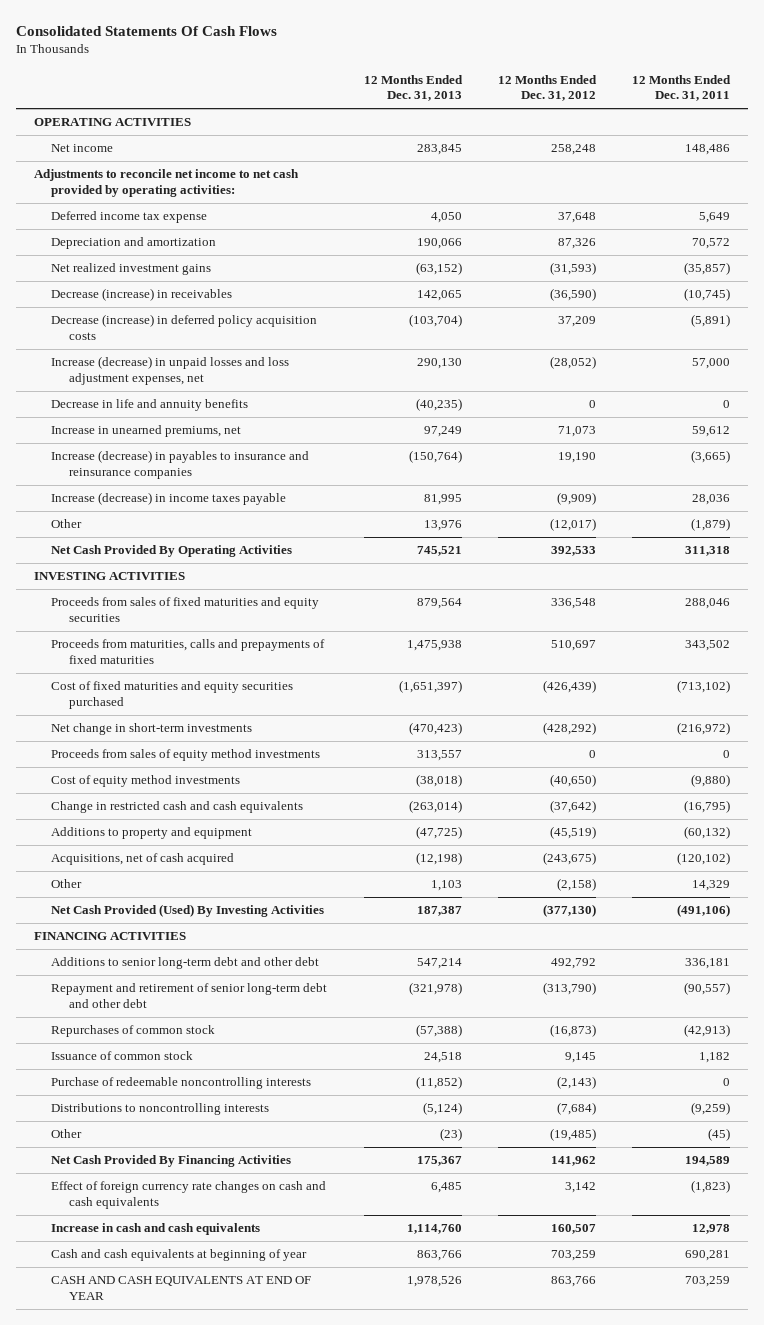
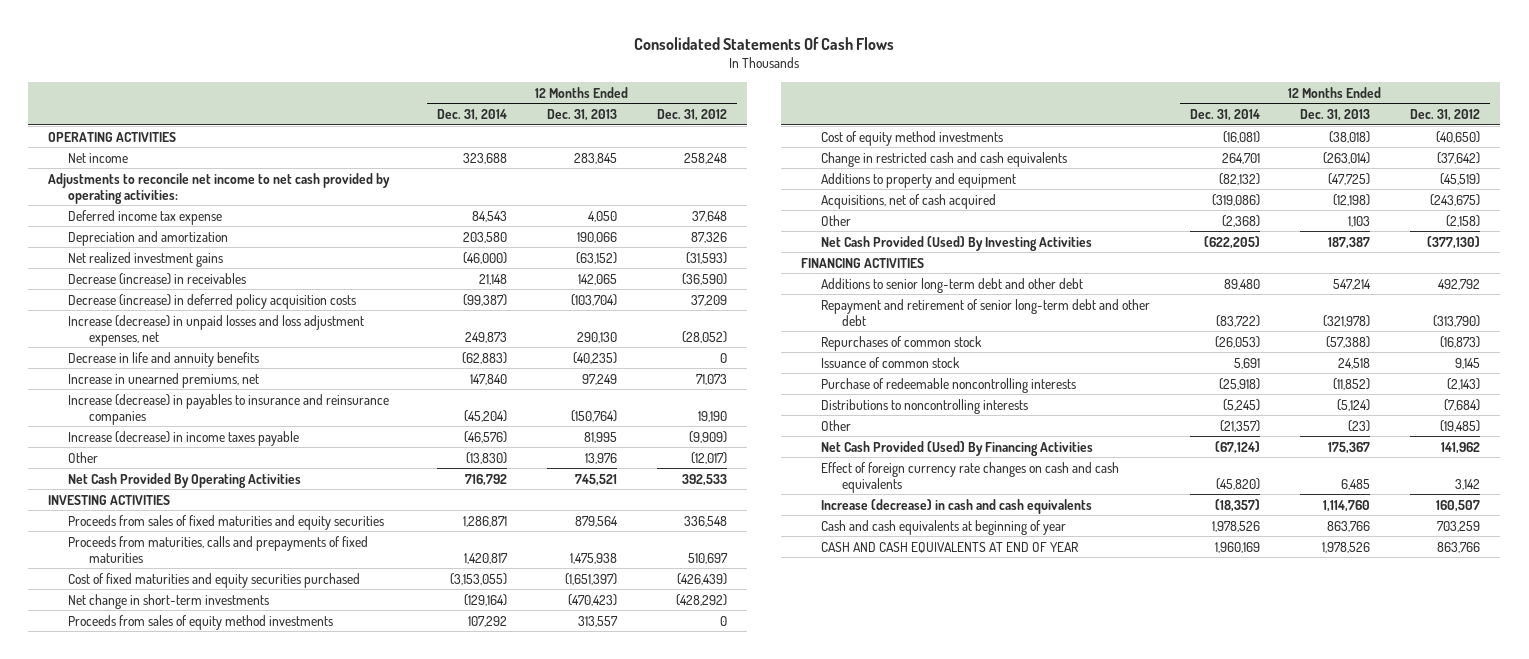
[631,74,731,102] 12 Months Ended Dec. 31, 2011 -> none
none -> [437,108,508,121] Dec. 31, 2014
[51,1155,292,1168] Net Cash Provided By Financing Activities -> [821,440,1094,456] Net Cash Provided (Used) By Financing Activities
[51,1223,261,1236] Increase in cash and cash equivalents -> [821,498,1093,514] Increase (decrease) in cash and cash equivalents

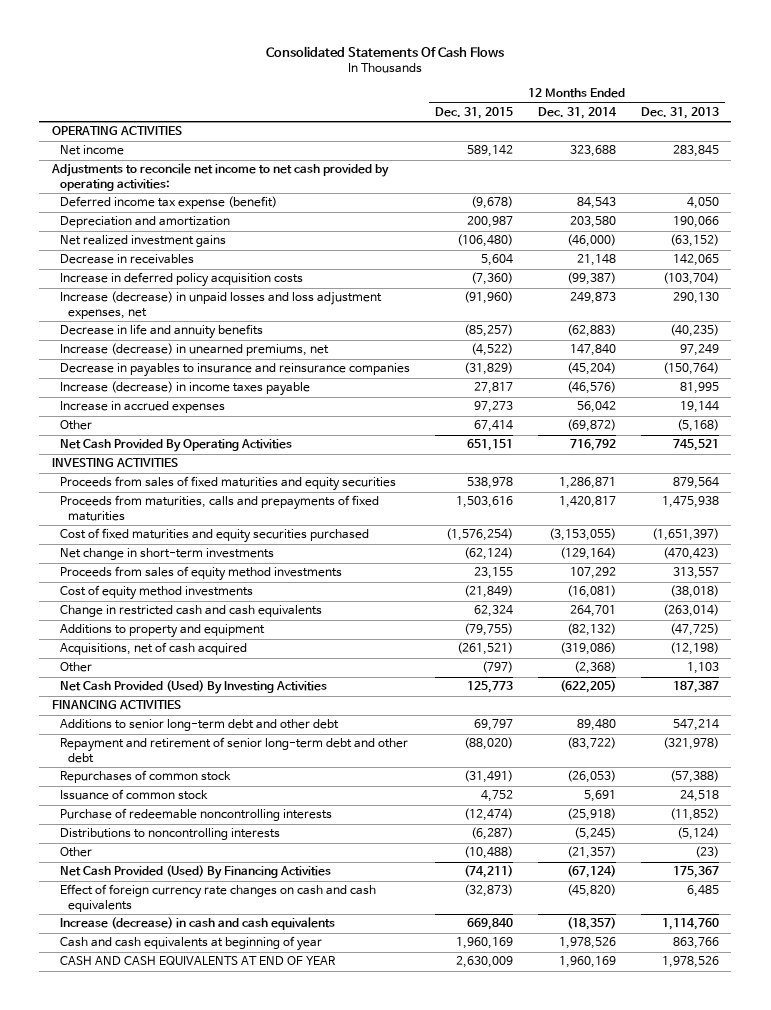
[657,108,728,121] Dec. 31, 2012 -> none
none -> [434,106,513,119] Dec. 31, 2015
[68,209,223,225] Deferred income tax expense -> [59,196,277,210] Deferred income tax expense (benefit)
[68,272,247,285] Decrease (increase) in receivables -> [59,254,194,265] Decrease in receivables
[68,293,357,309] Decrease (increase) in deferred policy acquisition costs -> [59,272,303,288] Increase in deferred policy acquisition costs
[68,372,260,388] Increase in unearned premiums, net -> [59,343,329,357] Increase (decrease) in unearned premiums, net
[68,393,390,425] Increase (decrease) in payables to insurance and reinsurance companies -> [59,363,410,378] Decrease in payables to insurance and reinsurance companies
none -> [59,401,225,414] Increase in accrued expenses
[466,451,508,464] (13,830) -> [566,419,616,433] (69,872)
[585,452,618,464] 13,976 -> [676,419,719,433] (5,168)

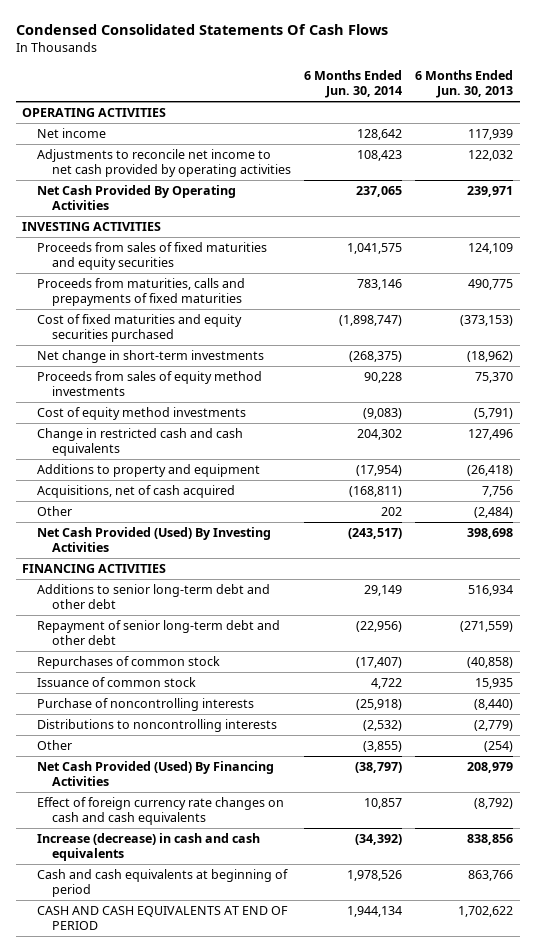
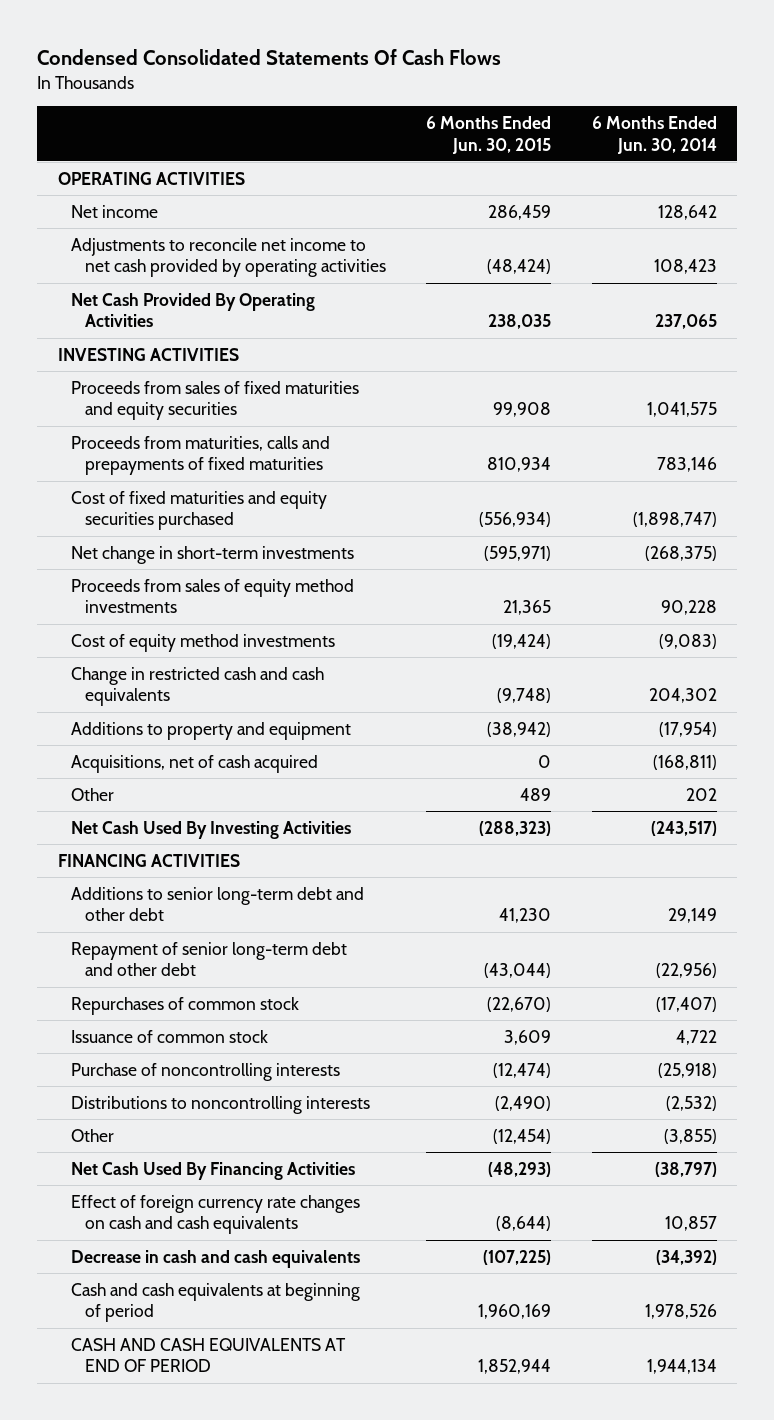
[415,69,514,99] 6 Months Ended Jun. 30, 2013 -> none
none -> [426,115,552,154] 6 Months Ended Jun. 30, 2015
[37,527,272,553] Net Cash Provided (Used) By Investing Activities -> [71,820,352,839] Net Cash Used By Investing Activities
[37,761,275,787] Net Cash Provided (Used) By Financing Activities -> [71,1161,356,1180] Net Cash Used By Financing Activities
[37,833,261,862] Increase (decrease) in cash and cash equivalents -> [71,1249,361,1268] Decrease in cash and cash equivalents

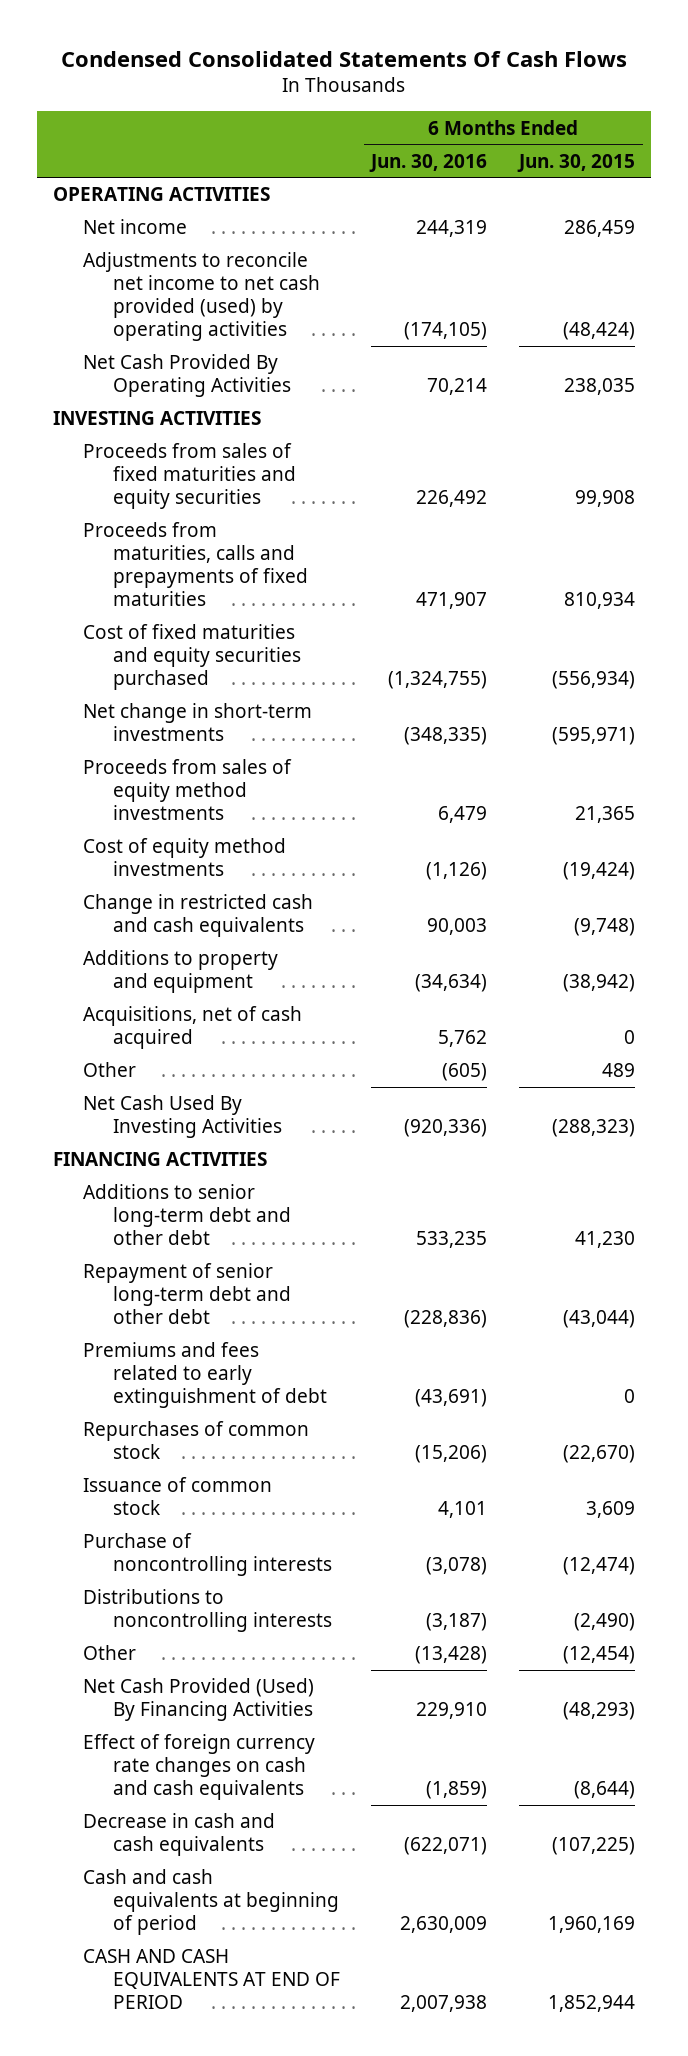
[591,115,717,154] 6 Months Ended Jun. 30, 2014 -> none
none -> [369,153,488,172] Jun. 30, 2016
[71,237,386,278] Adjustments to reconcile net income to net cash provided by operating activities -> [82,252,321,341] Adjustments to reconcile net income to net cash provided (used) by operating activities
none -> [82,1342,328,1409] Premiums and fees related to early extinguishment of debt
[71,1161,356,1180] Net Cash Used By Financing Activities -> [82,1678,314,1722] Net Cash Provided (Used) By Financing Activities

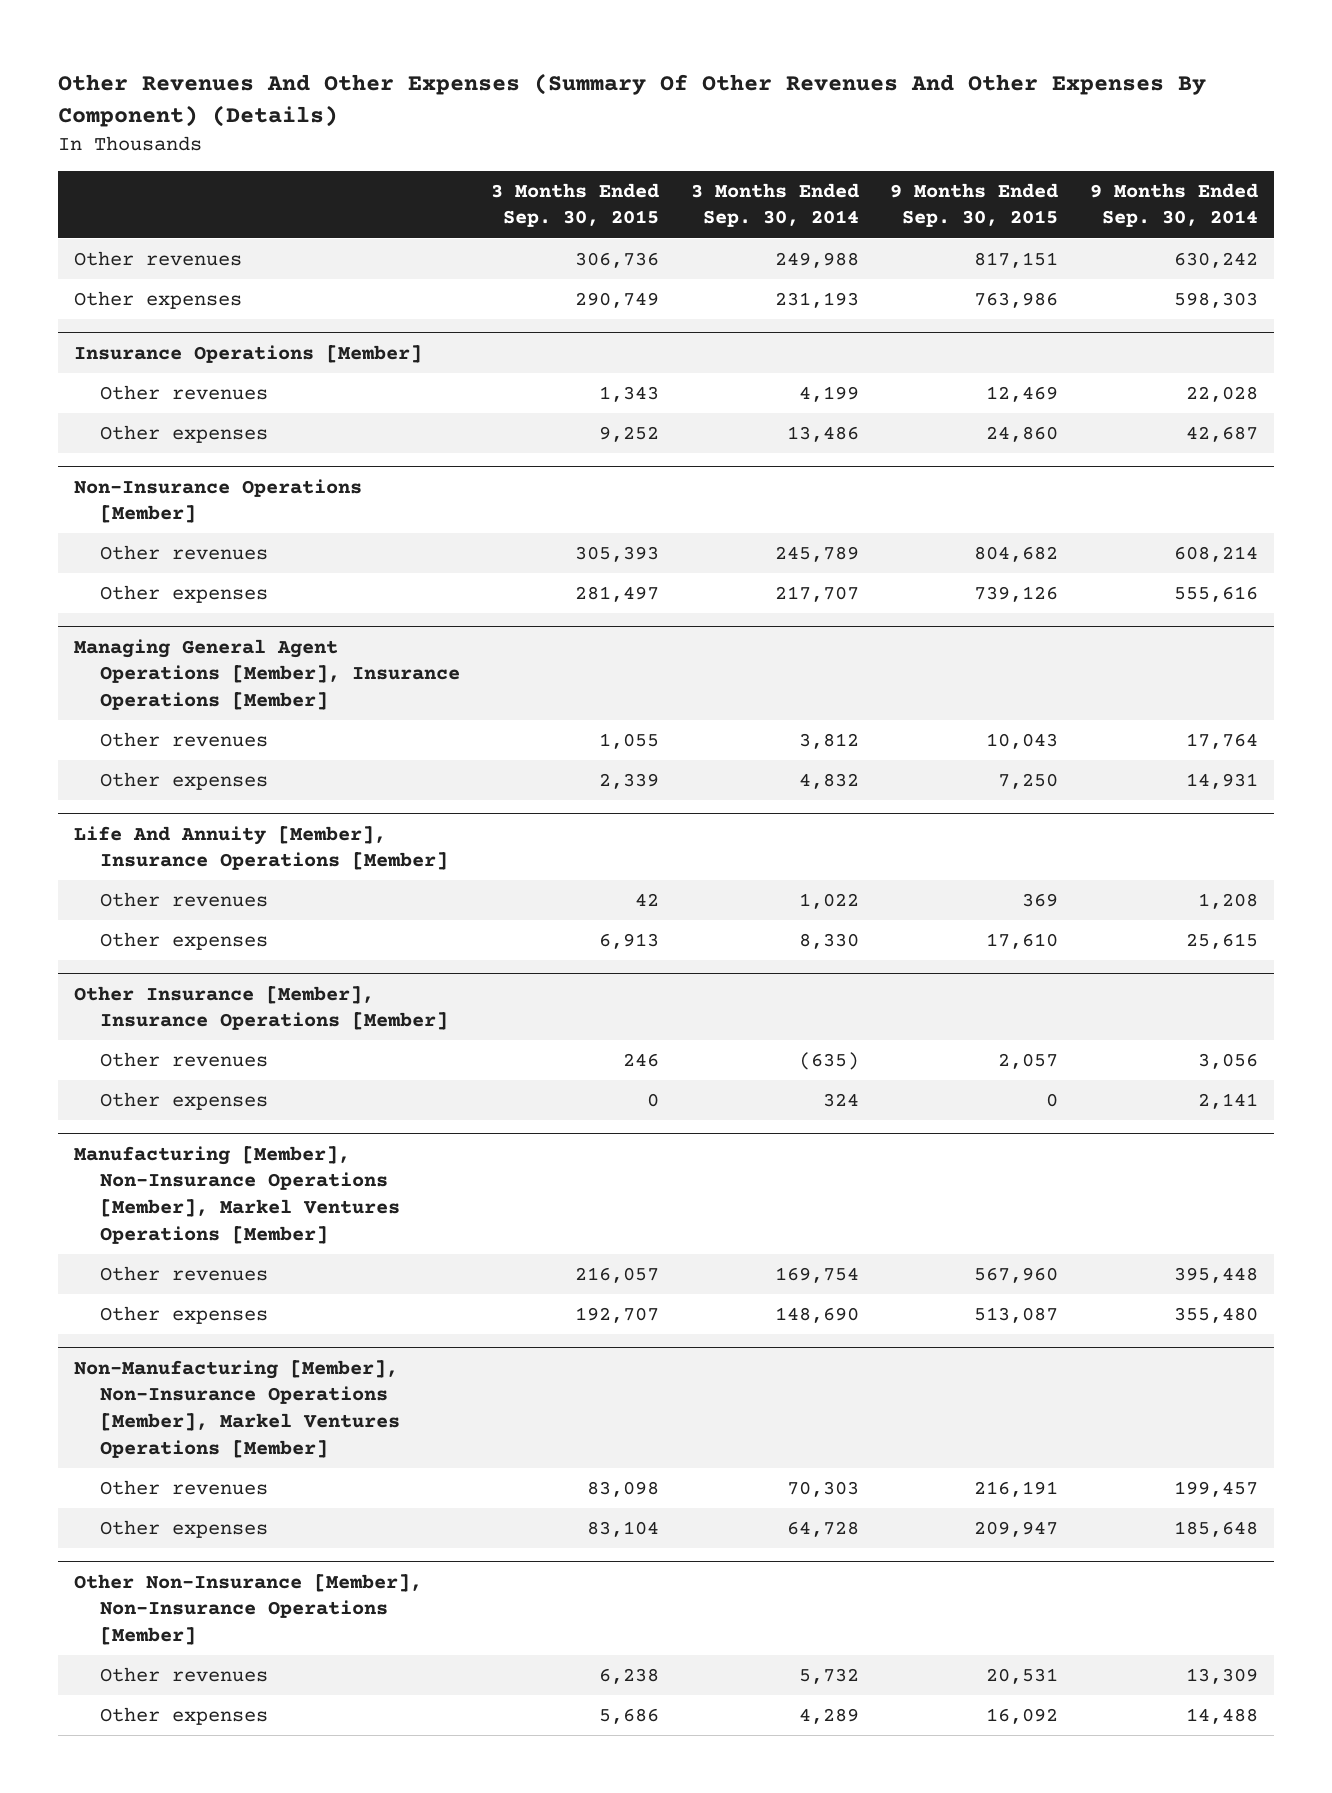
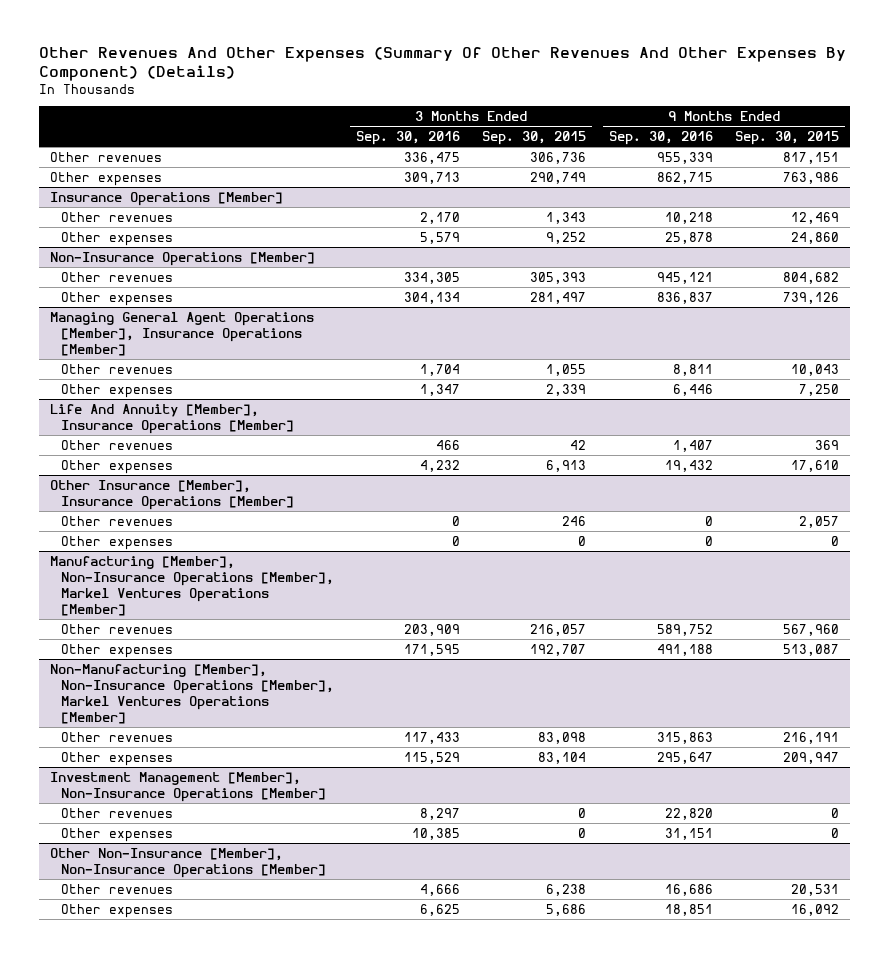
[690,182,859,228] 3 Months Ended Sep. 30, 2014 -> none
[1089,182,1258,228] 9 Months Ended Sep. 30, 2014 -> none
none -> [356,130,461,145] Sep. 30, 2016
none -> [608,130,713,145] Sep. 30, 2016
none -> [49,771,326,802] Investment Management [Member], Non-Insurance Operations [Member]
none -> [60,807,173,818] Other revenues
none -> [60,827,173,842] Other expenses

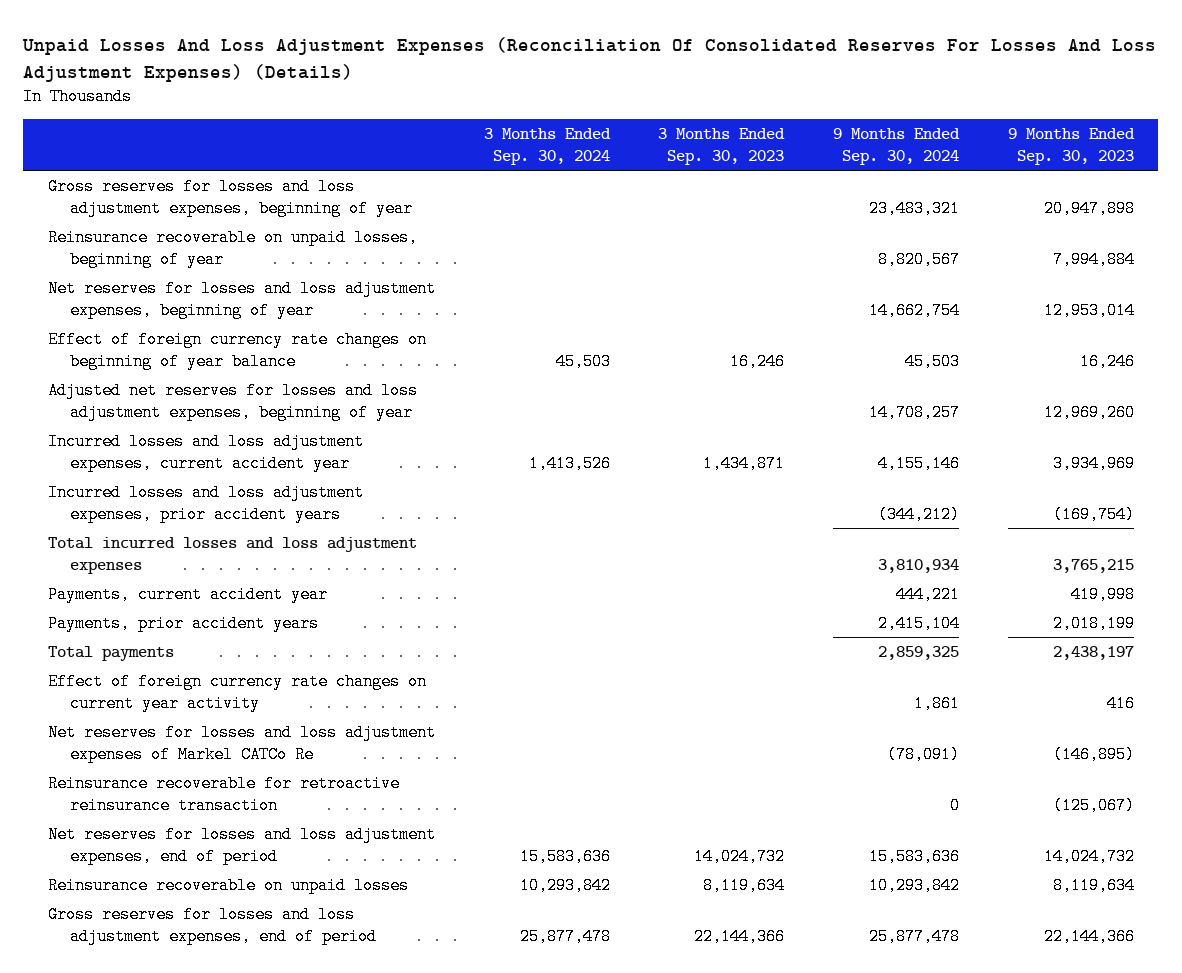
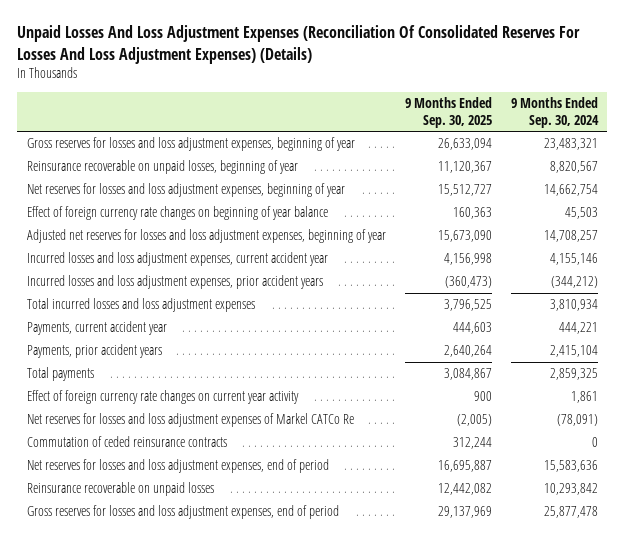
[483,127,611,166] 3 Months Ended Sep. 30, 2024 -> none
[658,127,786,166] 3 Months Ended Sep. 30, 2023 -> none
[1007,127,1135,166] 9 Months Ended Sep. 30, 2023 -> none
none -> [404,96,492,128] 9 Months Ended Sep. 30, 2025
[47,774,400,815] Reinsurance recoverable for retroactive reinsurance transaction -> none
none -> [26,436,227,448] Commutation of ceded reinsurance contracts

